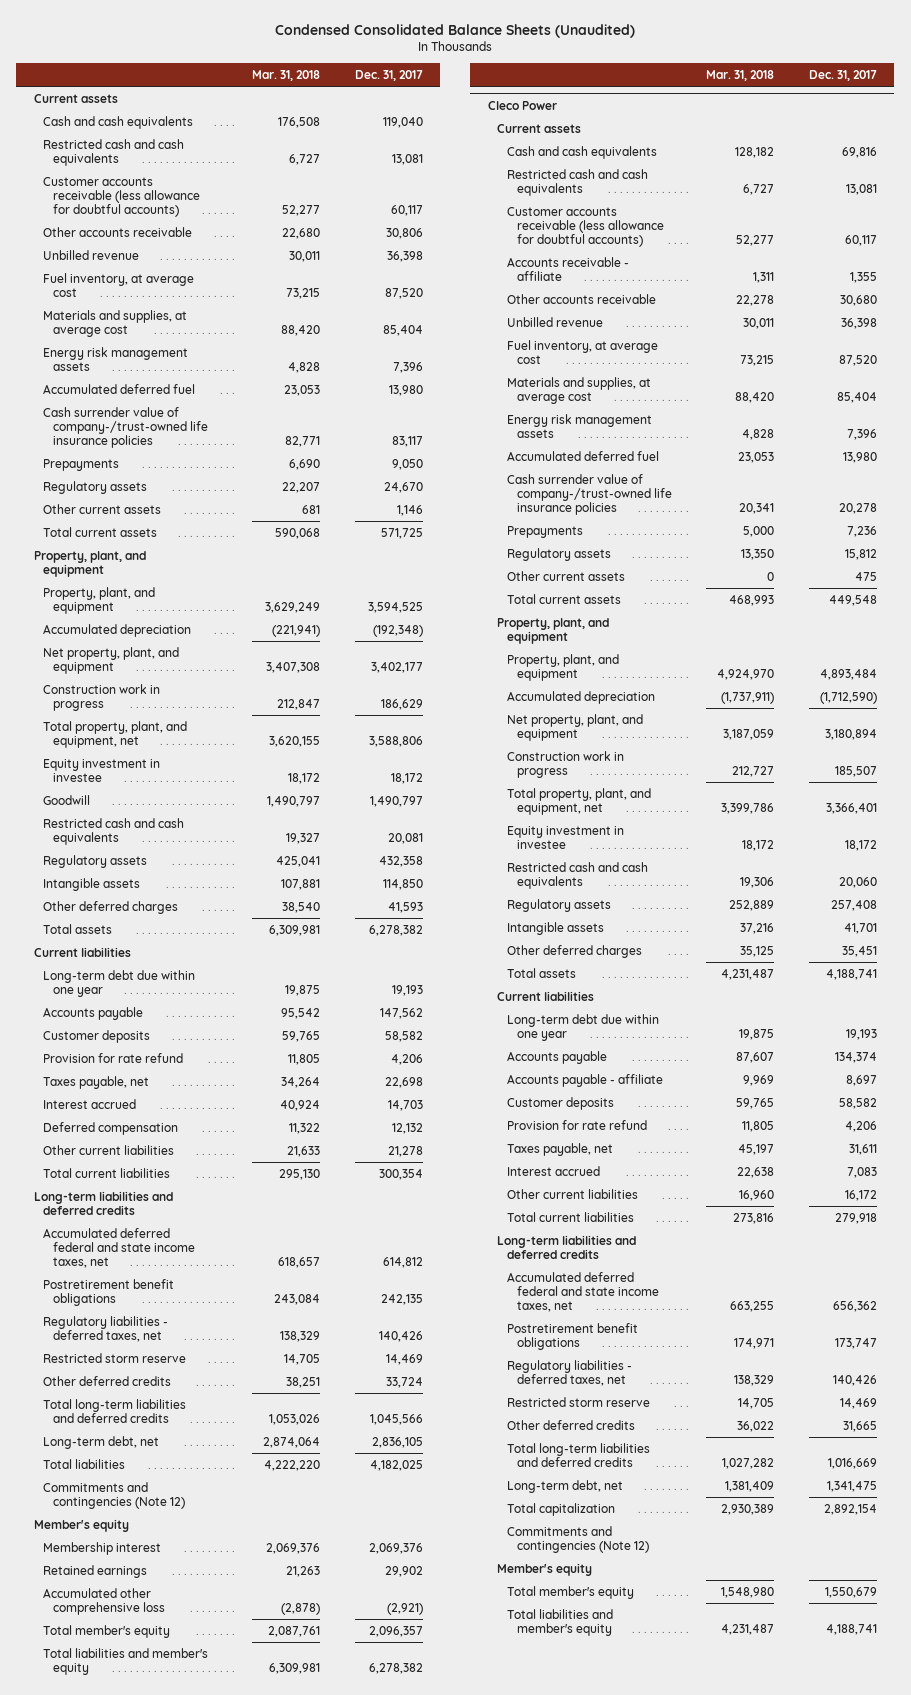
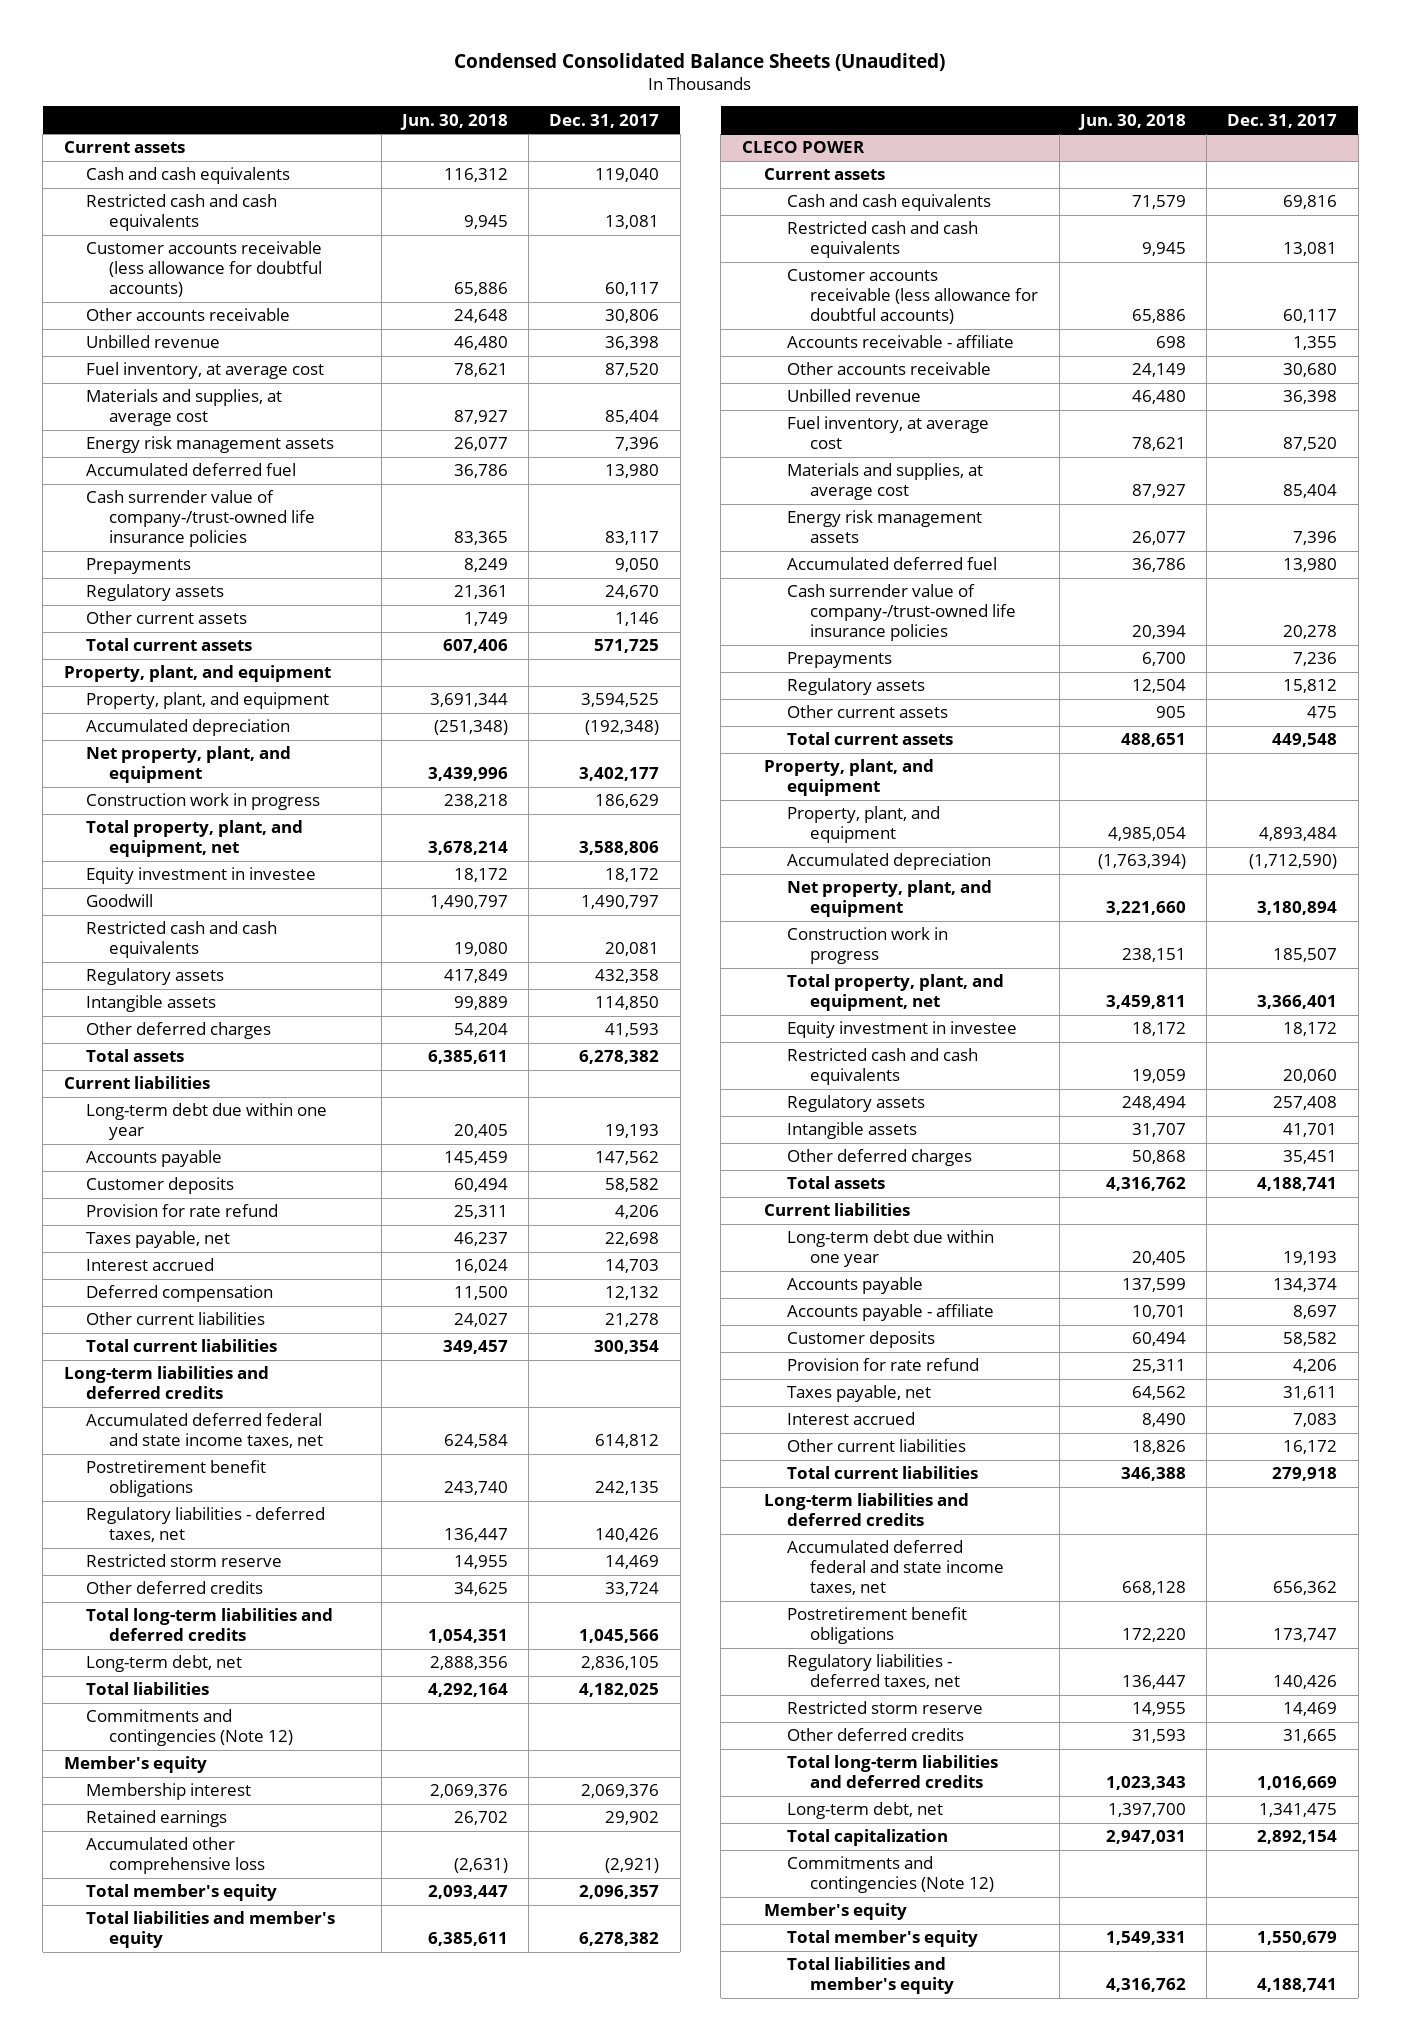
[252,70,321,82] Mar. 31, 2018 -> none
none -> [399,113,508,130] Jun. 30, 2018
[487,100,557,110] Cleco Power -> [741,141,865,154] CLECO POWER

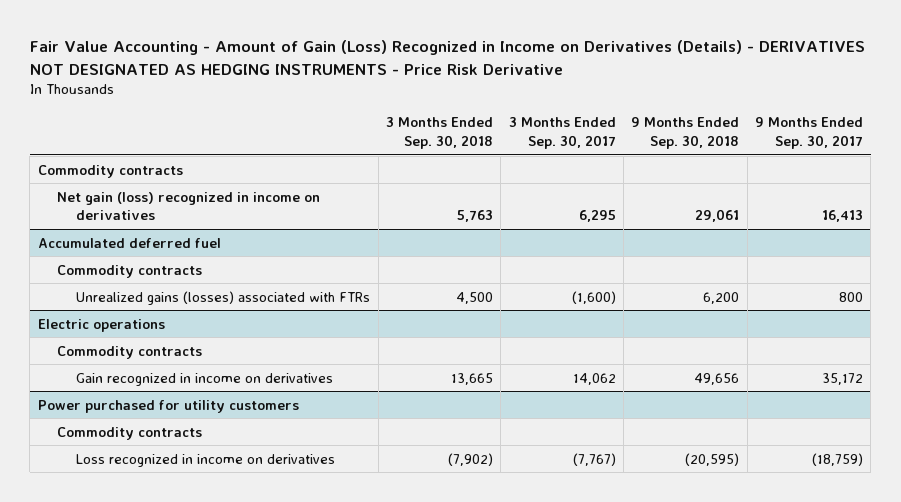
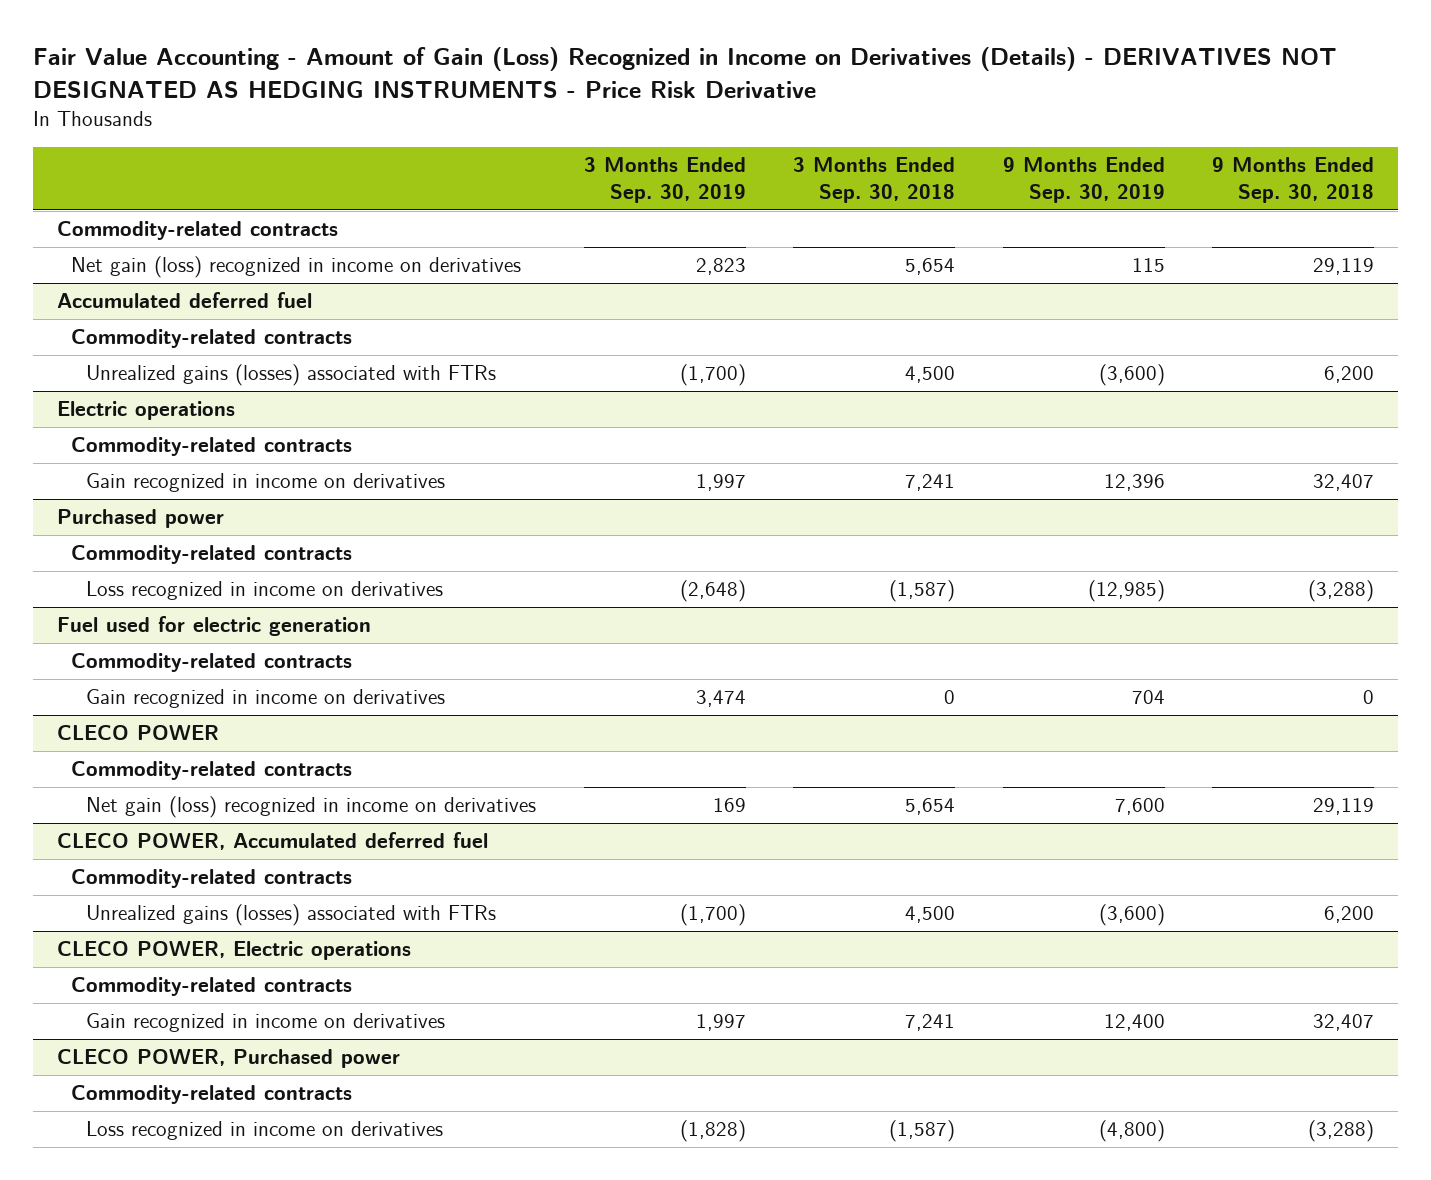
[508,117,616,150] 3 Months Ended Sep. 30, 2017 -> none
[755,117,864,150] 9 Months Ended Sep. 30, 2017 -> none
none -> [583,157,746,204] 3 Months Ended Sep. 30, 2019
none -> [1002,157,1165,204] 9 Months Ended Sep. 30, 2019
[37,164,183,178] Commodity contracts -> [56,221,338,241] Commodity-related contracts
[456,210,493,223] 5,763 -> [905,258,956,276] 5,654
[695,209,740,223] 29,061 -> [1312,258,1374,276] 29,119
[56,264,202,278] Commodity contracts -> [71,329,353,349] Commodity-related contracts
[56,345,202,359] Commodity contracts -> [71,437,353,457] Commodity-related contracts
[450,372,493,385] 13,665 -> [905,474,956,492] 7,241
[694,372,740,385] 49,656 -> [1312,474,1374,492] 32,407
[37,399,299,413] Power purchased for utility customers -> [56,509,224,529] Purchased power
[56,426,202,440] Commodity contracts -> [71,545,353,565] Commodity-related contracts
[447,452,493,466] (7,902) -> [889,580,956,603] (1,587)
[685,452,740,466] (20,595) -> [1307,580,1374,603] (3,288)
none -> [56,616,371,637] Fuel used for electric generation
none -> [71,653,353,673] Commodity-related contracts
none -> [86,689,446,709] Gain recognized in income on derivatives
none -> [56,725,219,741] CLECO POWER
none -> [71,761,353,781] Commodity-related contracts
none -> [86,796,537,819] Net gain (loss) recognized in income on derivatives
none -> [56,832,488,851] CLECO POWER, Accumulated deferred fuel
none -> [71,869,353,889] Commodity-related contracts
none -> [86,904,497,927] Unrealized gains (losses) associated with FTRs
none -> [56,941,411,961] CLECO POWER, Electric operations
none -> [71,977,353,997] Commodity-related contracts
none -> [86,1013,446,1033] Gain recognized in income on derivatives
none -> [56,1049,400,1069] CLECO POWER, Purchased power
none -> [71,1085,353,1105] Commodity-related contracts
none -> [86,1121,444,1141] Loss recognized in income on derivatives

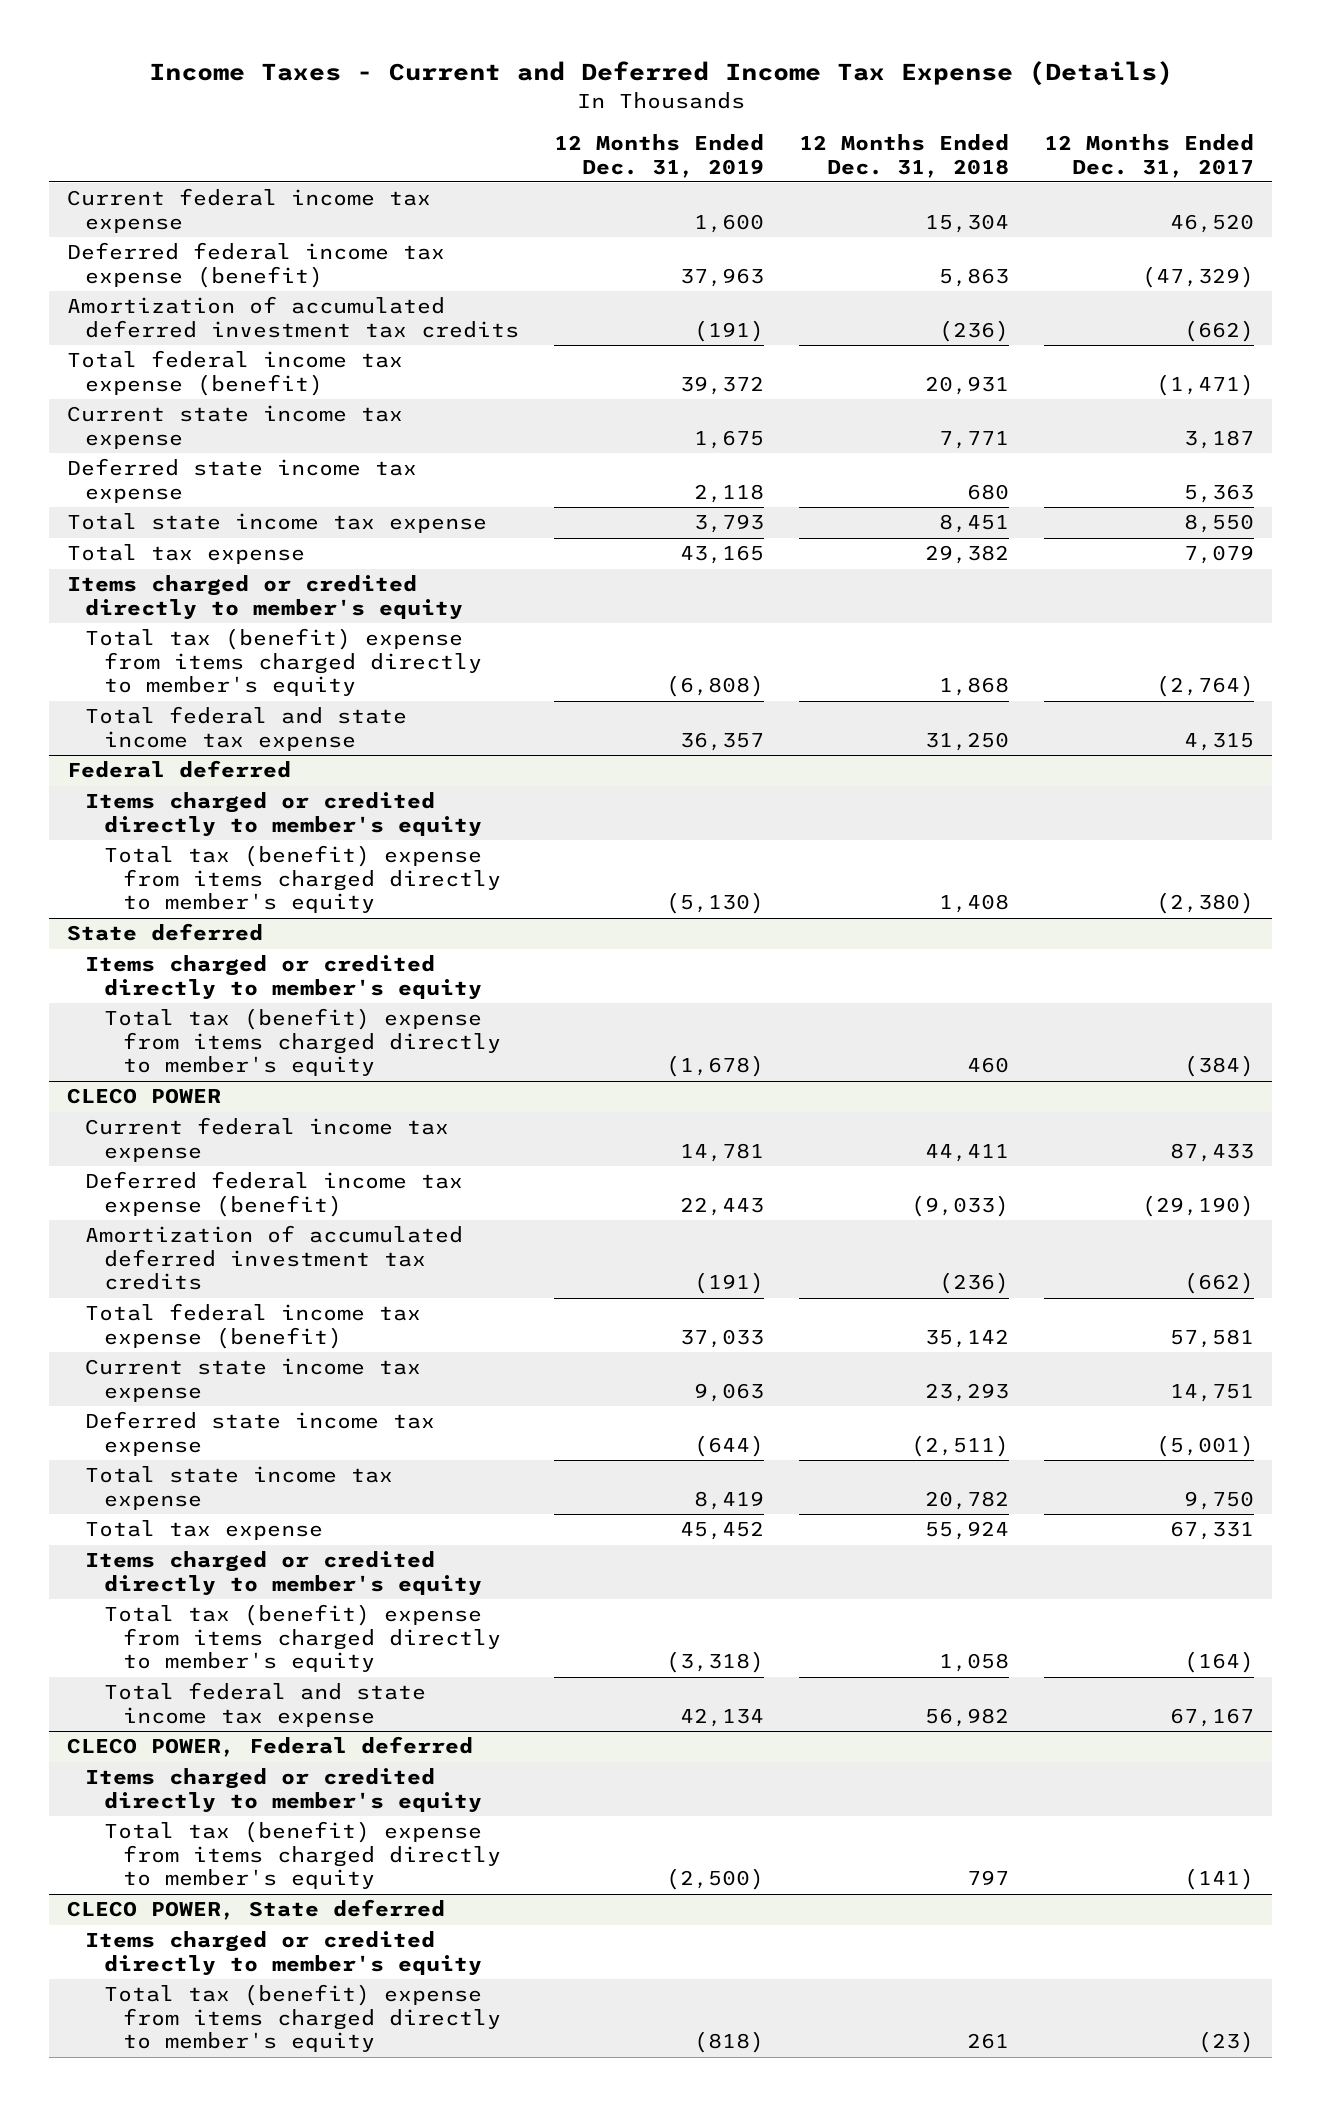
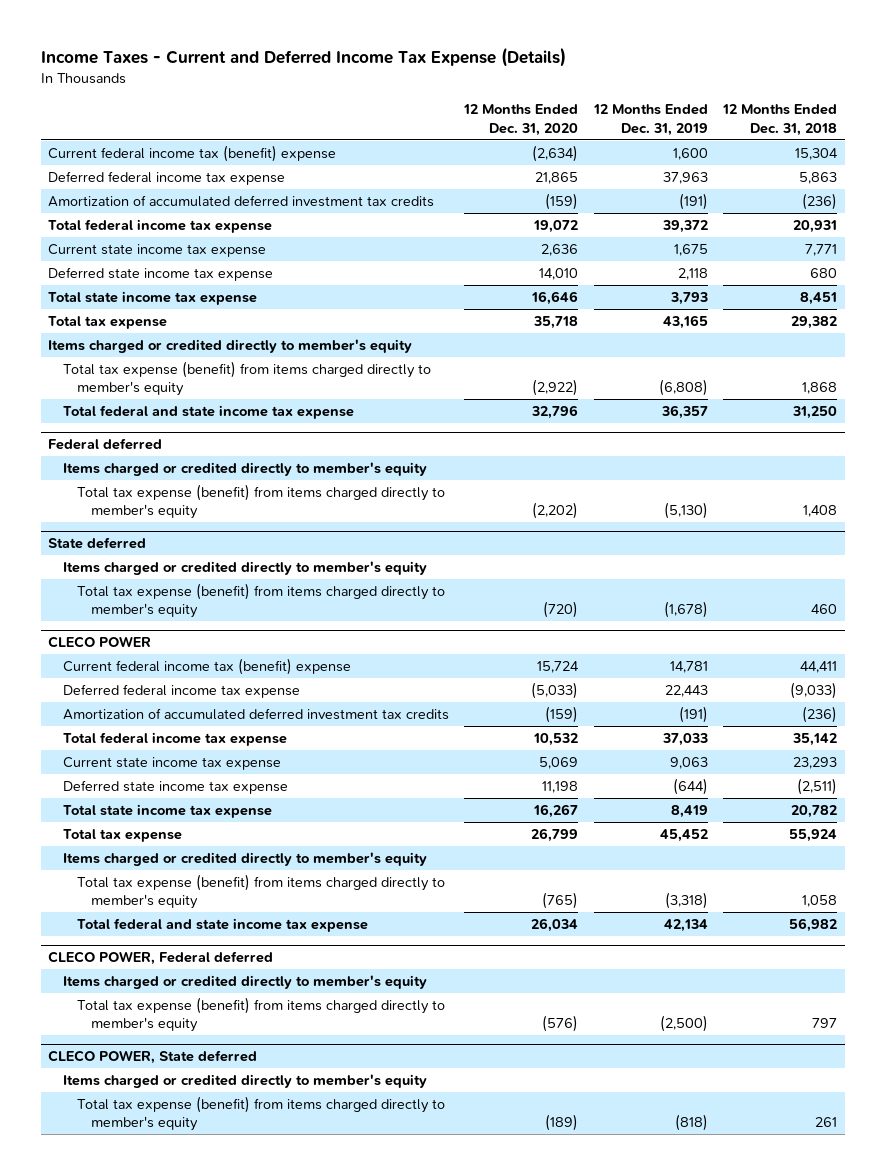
[1044,134,1255,178] 12 Months Ended Dec. 31, 2017 -> none
none -> [463,104,579,136] 12 Months Ended Dec. 31, 2020
[66,188,431,233] Current federal income tax expense -> [48,145,337,163] Current federal income tax (benefit) expense
[66,242,445,288] Deferred federal income tax expense (benefit) -> [48,171,286,186] Deferred federal income tax expense
[66,350,403,396] Total federal income tax expense (benefit) -> [48,219,273,234] Total federal income tax expense
[85,628,483,697] Total tax (benefit) expense from items charged directly to member's equity -> [62,361,431,397] Total tax expense (benefit) from items charged directly to member's equity
[104,845,502,914] Total tax (benefit) expense from items charged directly to member's equity -> [76,484,445,520] Total tax expense (benefit) from items charged directly to member's equity
[104,1008,502,1077] Total tax (benefit) expense from items charged directly to member's equity -> [76,583,445,619] Total tax expense (benefit) from items charged directly to member's equity
[85,1117,450,1162] Current federal income tax expense -> [62,658,351,676] Current federal income tax (benefit) expense
[85,1171,464,1217] Deferred federal income tax expense (benefit) -> [62,684,300,699] Deferred federal income tax expense
[85,1303,422,1349] Total federal income tax expense (benefit) -> [62,732,287,747] Total federal income tax expense
[104,1604,502,1673] Total tax (benefit) expense from items charged directly to member's equity -> [76,874,445,910] Total tax expense (benefit) from items charged directly to member's equity
[104,1821,502,1890] Total tax (benefit) expense from items charged directly to member's equity -> [76,997,445,1033] Total tax expense (benefit) from items charged directly to member's equity
[104,1984,502,2053] Total tax (benefit) expense from items charged directly to member's equity -> [76,1096,445,1132] Total tax expense (benefit) from items charged directly to member's equity

